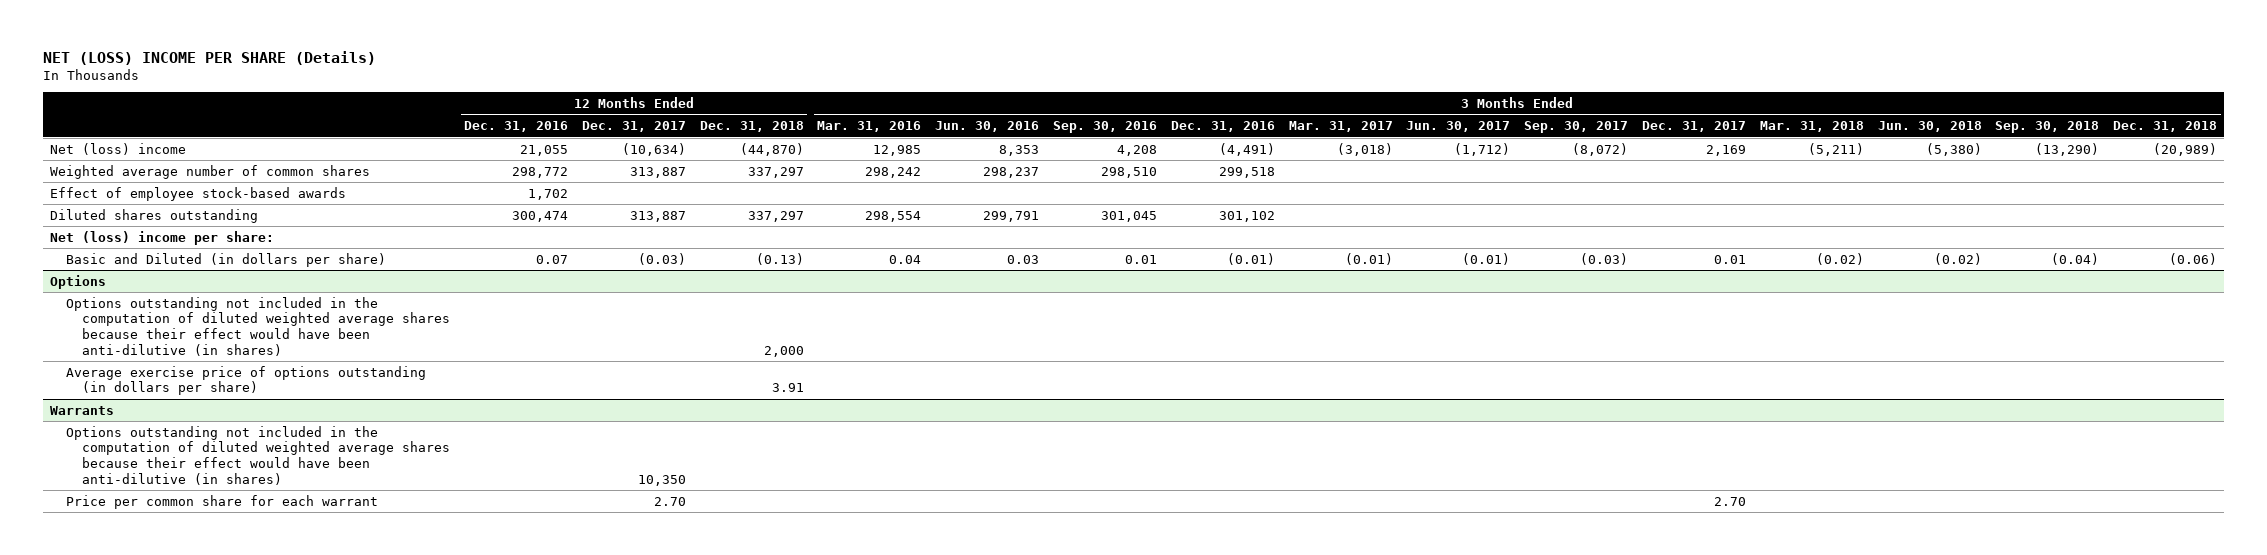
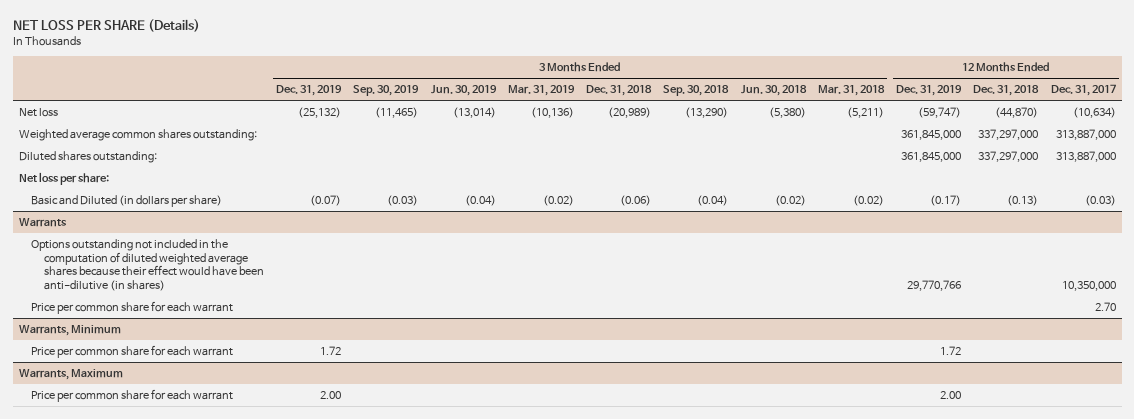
[43,50,377,65] NET (LOSS) INCOME PER SHARE (Details) -> [12,19,200,33] NET LOSS PER SHARE (Details)
[464,121,569,133] Dec. 31, 2016 -> none
[817,121,922,133] Mar. 31, 2016 -> none
[935,121,1040,133] Jun. 30, 2016 -> none
[1053,121,1158,134] Sep. 30, 2016 -> none
[1170,121,1275,133] Dec. 31, 2016 -> none
[1288,121,1393,133] Mar. 31, 2017 -> none
[1406,121,1511,133] Jun. 30, 2017 -> none
[1524,121,1629,134] Sep. 30, 2017 -> none
[1641,121,1746,133] Dec. 31, 2017 -> none
none -> [276,85,343,97] Dec. 31, 2019
none -> [353,85,420,97] Sep. 30, 2019
none -> [430,85,497,97] Jun. 30, 2019
none -> [507,85,575,97] Mar. 31, 2019
none -> [896,85,963,97] Dec. 31, 2019
[50,186,347,201] Effect of employee stock-based awards -> none
[50,142,187,155] Net (loss) income -> [18,108,58,118] Net loss
[50,164,371,179] Weighted average number of common shares -> [18,129,257,142] Weighted average common shares outstanding:
[629,166,686,178] 313,887 -> [1055,129,1116,141] 313,887,000
[747,166,804,178] 337,297 -> [978,129,1039,141] 337,297,000
[50,208,259,223] Diluted shares outstanding -> [18,151,157,164] Diluted shares outstanding:
[629,210,686,222] 313,887 -> [1055,151,1116,163] 313,887,000
[747,210,804,222] 337,297 -> [978,151,1039,163] 337,297,000
[50,230,275,245] Net (loss) income per share: -> [18,172,109,186] Net loss per share:
[50,274,107,289] Options -> none
[66,296,451,356] Options outstanding not included in the computation of diluted weighted average shares because their effect would have been anti-dilutive (in shares) -> none
[66,365,427,396] Average exercise price of options outstanding (in dollars per share) -> none
[637,474,686,486] 10,350 -> [1061,280,1116,291] 10,350,000
none -> [18,325,121,337] Warrants, Minimum
none -> [31,345,234,359] Price per common share for each warrant
none -> [18,369,123,381] Warrants, Maximum
none -> [31,389,234,403] Price per common share for each warrant

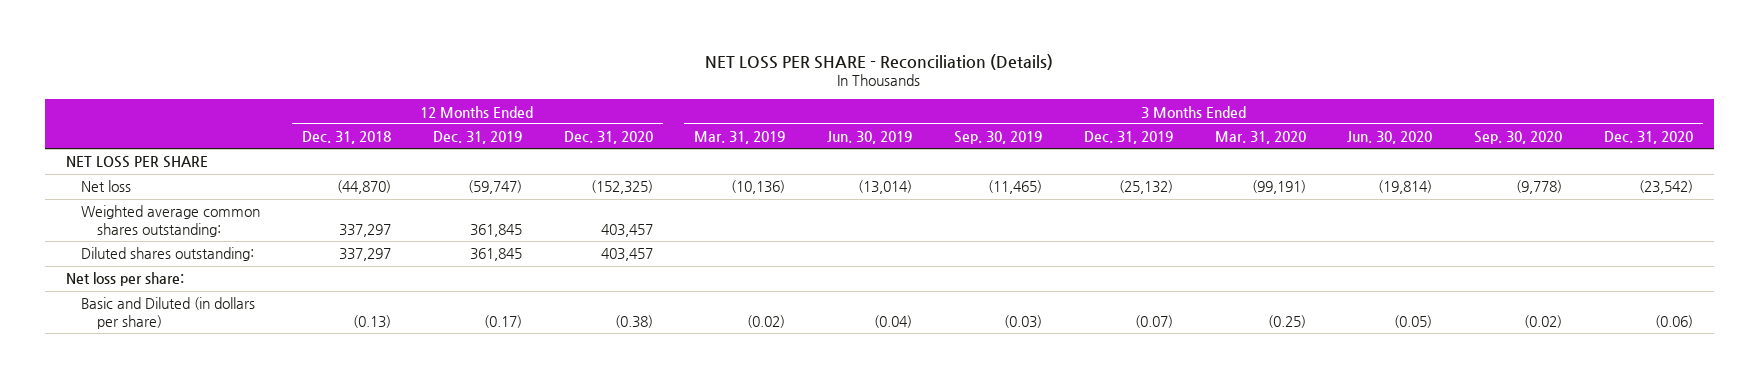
[12,19,200,33] NET LOSS PER SHARE (Details) -> [705,53,1054,70] NET LOSS PER SHARE - Reconciliation (Details)
[586,85,653,97] Dec. 31, 2018 -> none
[663,85,730,97] Sep. 30, 2018 -> none
[740,85,807,97] Jun. 30, 2018 -> none
[817,85,885,97] Mar. 31, 2018 -> none
[1050,84,1116,97] Dec. 31, 2017 -> none
none -> [563,131,653,145] Dec. 31, 2020
none -> [1214,131,1306,145] Mar. 31, 2020
none -> [1347,131,1433,145] Jun. 30, 2020
none -> [1474,131,1563,145] Sep. 30, 2020
none -> [1603,131,1693,145] Dec. 31, 2020
none -> [65,156,208,169] NET LOSS PER SHARE
[901,130,962,141] 361,845,000 -> [469,223,522,237] 361,845
[978,129,1039,141] 337,297,000 -> [339,223,392,237] 337,297
[901,152,962,163] 361,845,000 -> [469,248,522,262] 361,845
[978,151,1039,163] 337,297,000 -> [339,248,392,262] 337,297
[18,218,67,228] Warrants -> none
[31,239,264,291] Options outstanding not included in the computation of diluted weighted average shares because their effect would have been anti-dilutive (in shares) -> none
[31,301,234,315] Price per common share for each warrant -> none
[18,325,121,337] Warrants, Minimum -> none
[31,345,234,359] Price per common share for each warrant -> none
[18,369,123,381] Warrants, Maximum -> none
[31,389,234,403] Price per common share for each warrant -> none

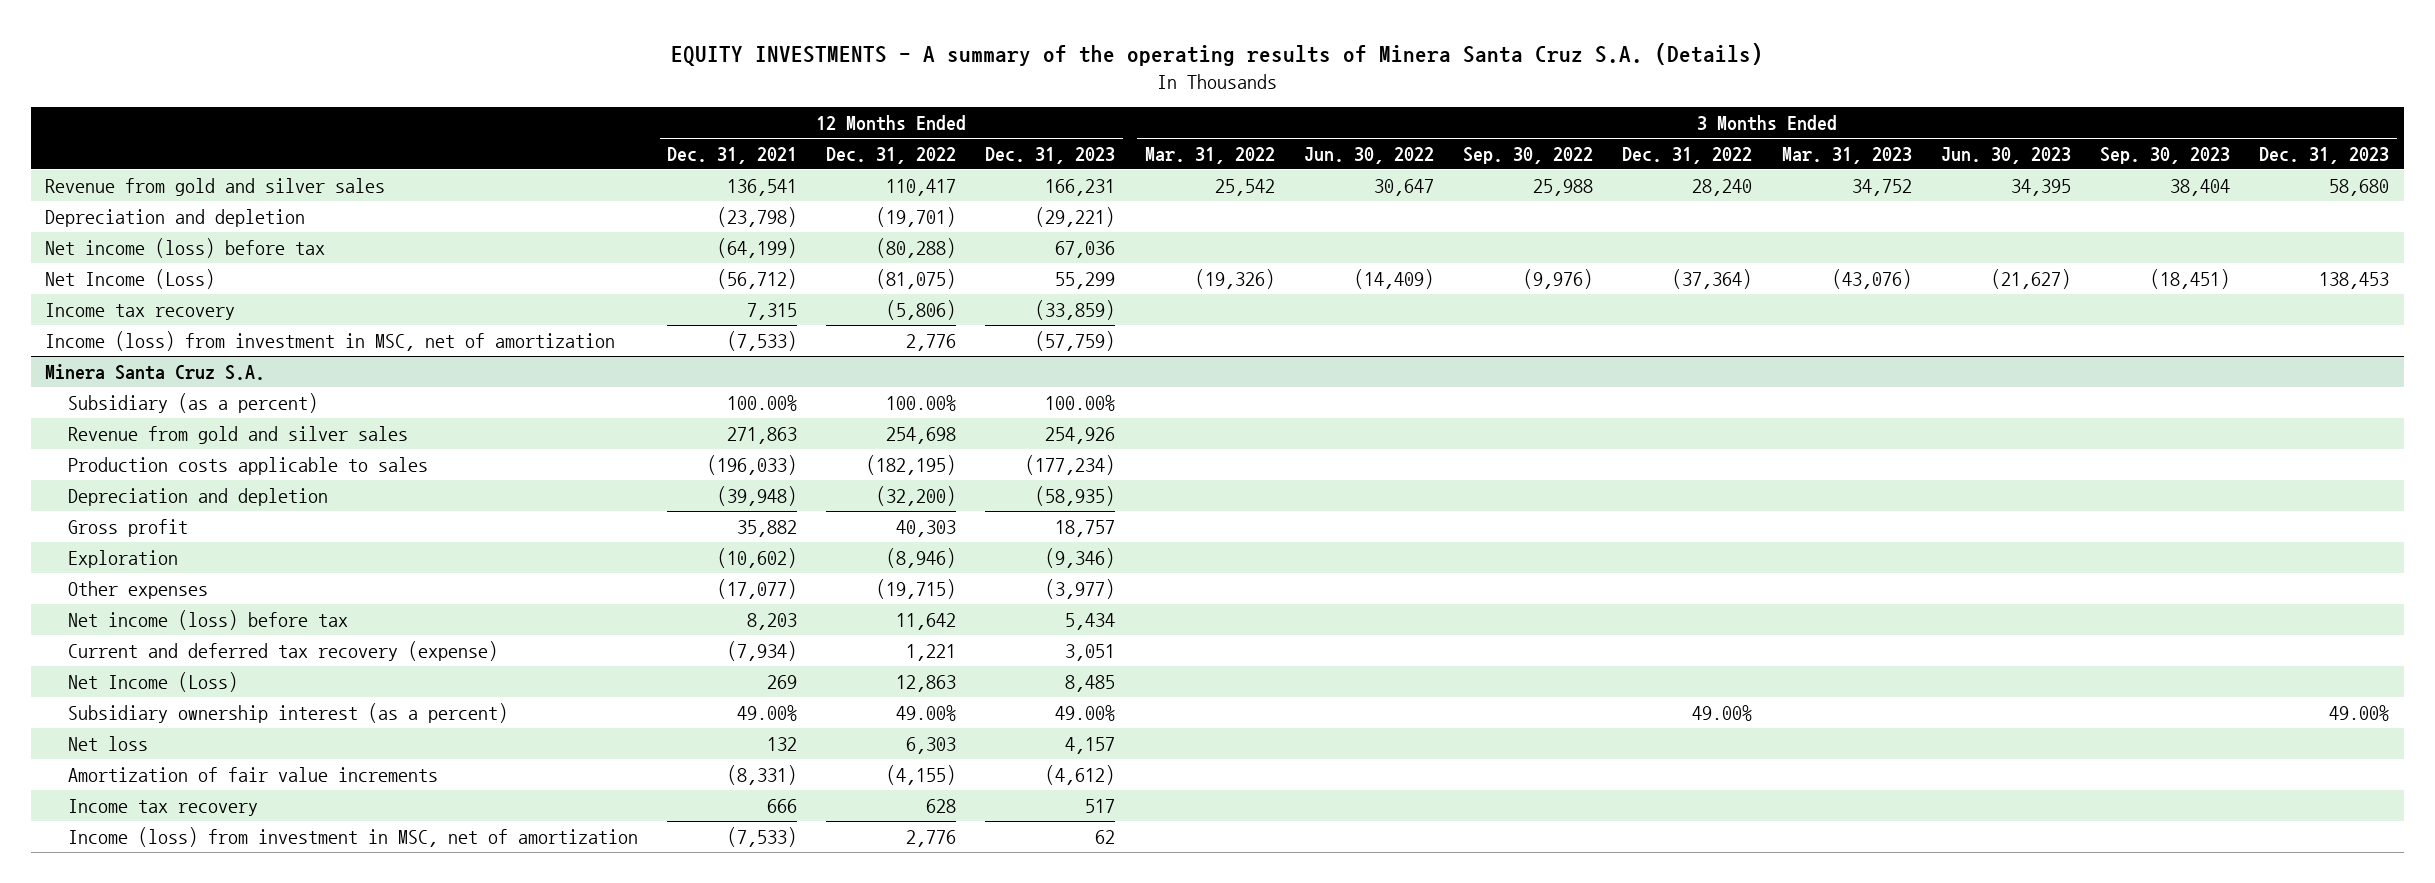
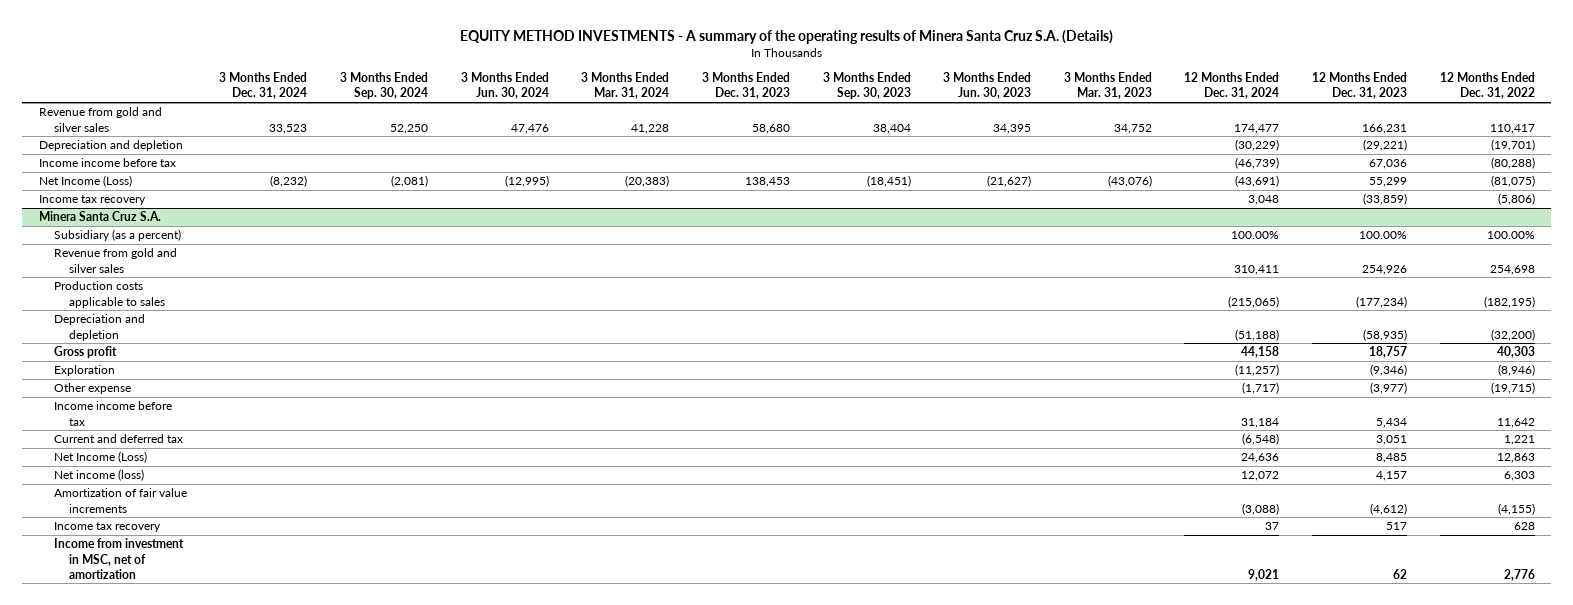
[671,43,1764,67] EQUITY INVESTMENTS - A summary of the operating results of Minera Santa Cruz S.A. (Details) -> [459,29,1113,44] EQUITY METHOD INVESTMENTS - A summary of the operating results of Minera Santa Cruz S.A. (Details)
[666,146,797,164] Dec. 31, 2021 -> none
[1144,146,1275,164] Mar. 31, 2022 -> none
[1303,146,1434,164] Jun. 30, 2022 -> none
[1463,146,1594,164] Sep. 30, 2022 -> none
[1622,146,1753,164] Dec. 31, 2022 -> none
none -> [219,72,308,100] 3 Months Ended Dec. 31, 2024
none -> [340,72,429,100] 3 Months Ended Sep. 30, 2024
none -> [460,72,549,100] 3 Months Ended Jun. 30, 2024
none -> [581,72,670,100] 3 Months Ended Mar. 31, 2024
none -> [1184,72,1280,100] 12 Months Ended Dec. 31, 2024
[45,237,326,258] Net income (loss) before tax -> [38,158,176,168] Income income before tax
[45,330,616,351] Income (loss) from investment in MSC, net of amortization -> none
[67,580,208,599] Other expenses -> [53,383,131,395] Other expense
[67,609,348,630] Net income (loss) before tax -> [53,401,172,426] Income income before tax
[67,640,498,661] Current and deferred tax recovery (expense) -> [53,434,183,444] Current and deferred tax
[67,702,508,723] Subsidiary ownership interest (as a percent) -> none
[67,735,148,751] Net loss -> [53,469,144,482] Net income (loss)
[67,826,638,847] Income (loss) from investment in MSC, net of amortization -> [53,538,184,579] Income from investment in MSC, net of amortization

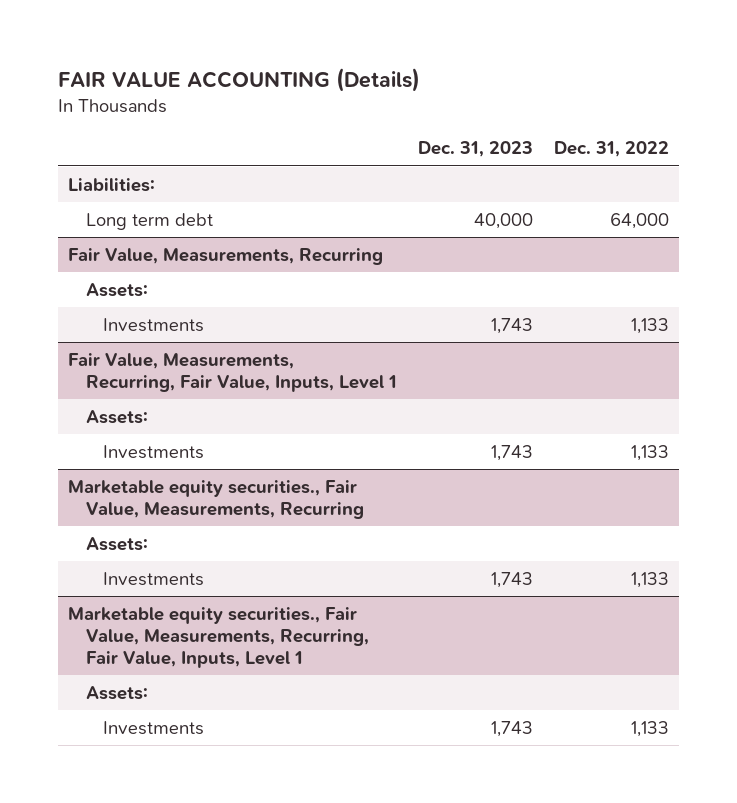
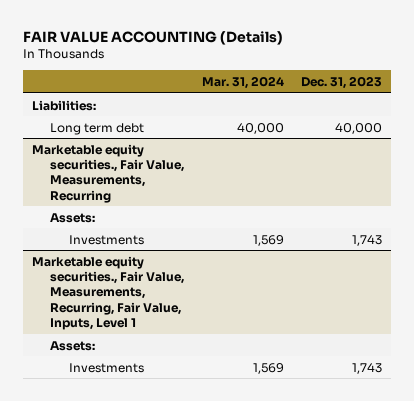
[553,141,669,158] Dec. 31, 2022 -> none
none -> [201,75,284,89] Mar. 31, 2024
[68,247,384,265] Fair Value, Measurements, Recurring -> none
[85,282,148,297] Assets: -> none
[103,317,205,332] Investments -> none
[68,352,397,392] Fair Value, Measurements, Recurring, Fair Value, Inputs, Level 1 -> none
[85,409,148,424] Assets: -> none
[103,444,205,459] Investments -> none

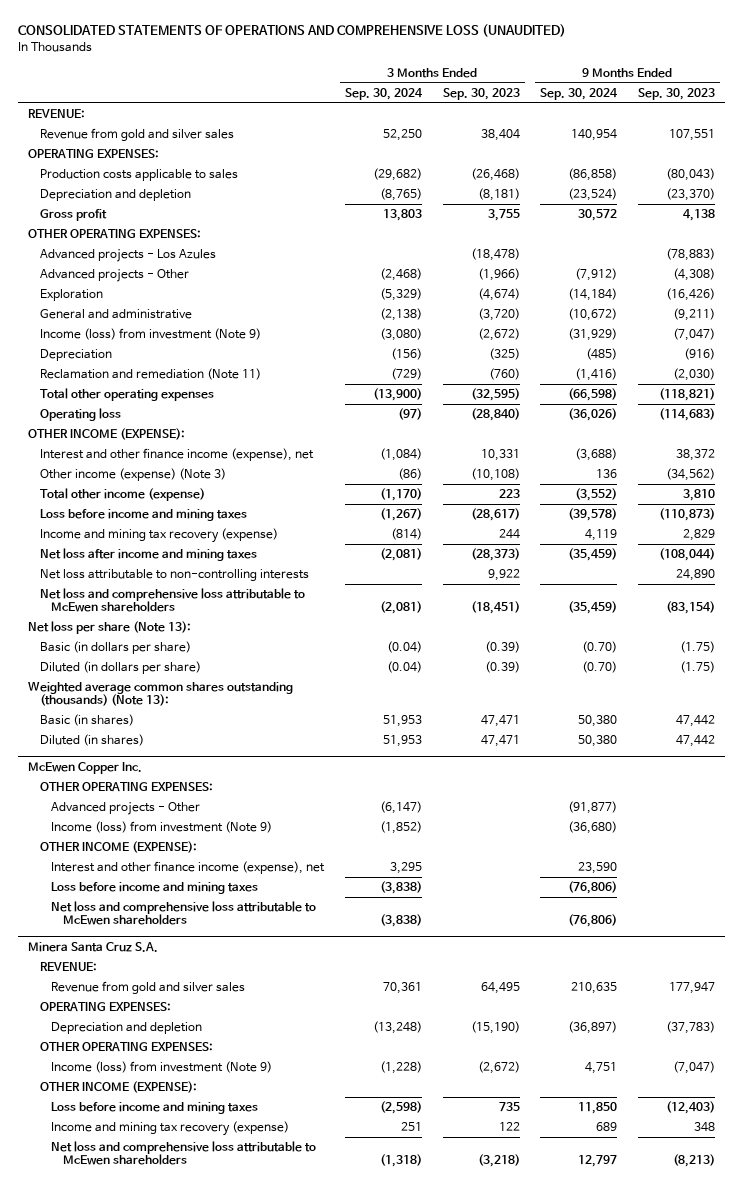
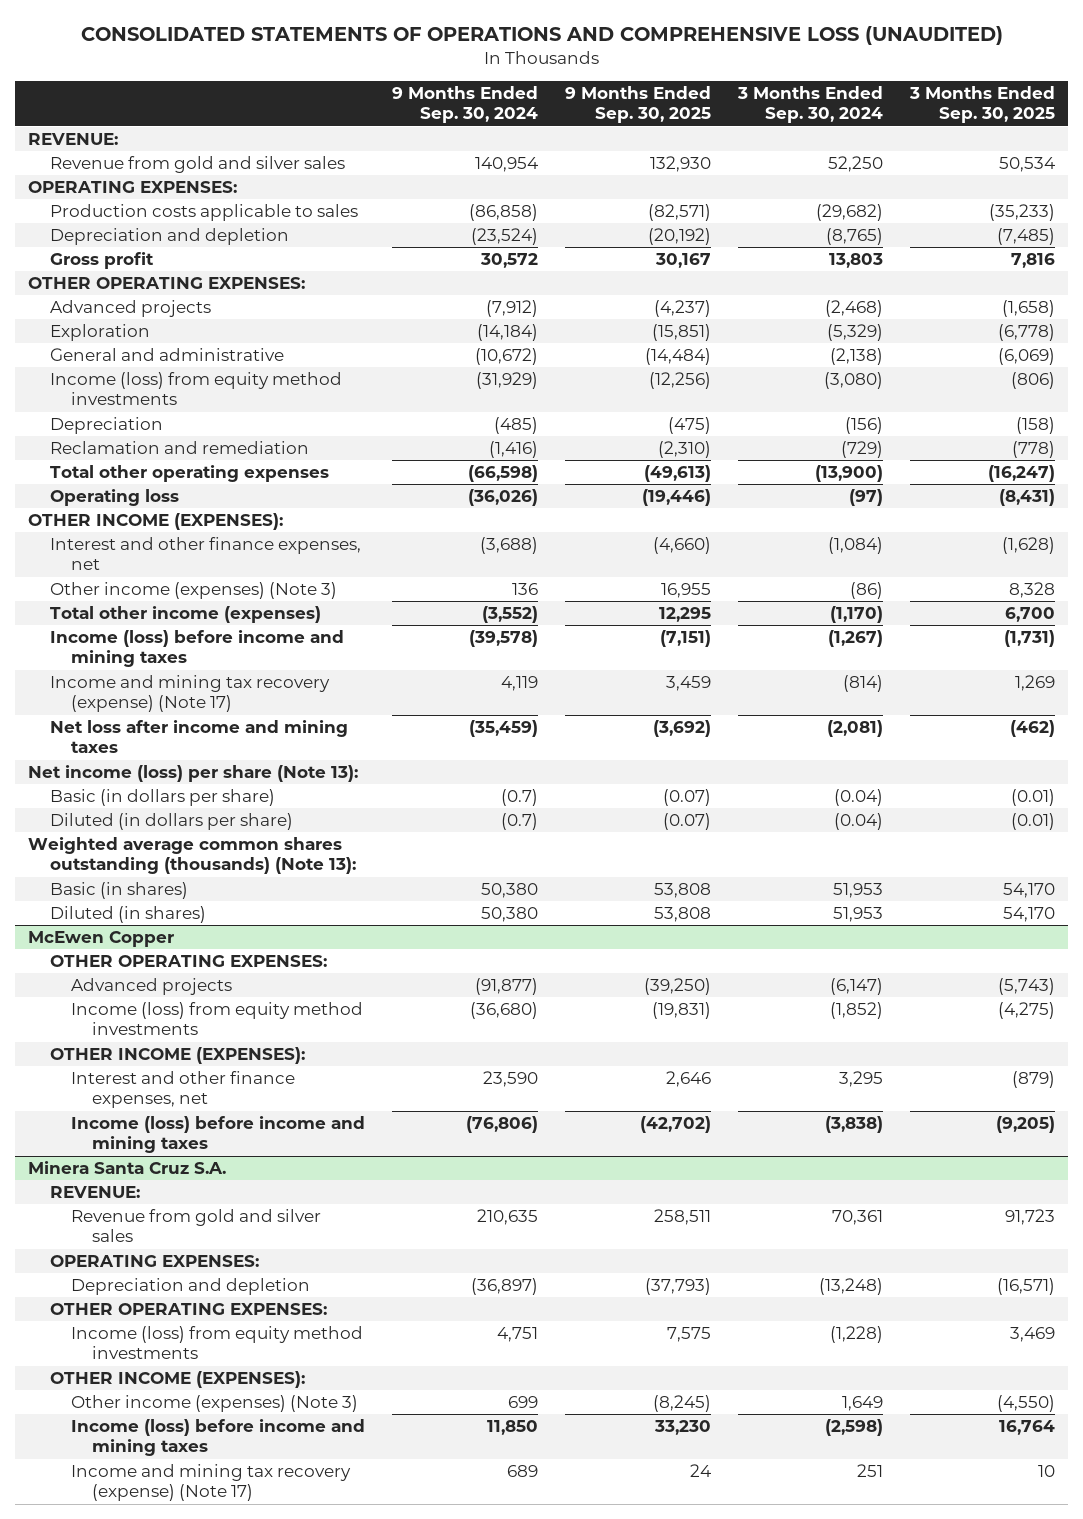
[442,87,520,100] Sep. 30, 2023 -> none
[637,87,715,100] Sep. 30, 2023 -> none
none -> [564,86,711,124] 9 Months Ended Sep. 30, 2025
none -> [908,86,1055,124] 3 Months Ended Sep. 30, 2025
[39,249,216,263] Advanced projects - Los Azules -> none
[39,269,189,283] Advanced projects - Other -> [49,300,211,318] Advanced projects
[39,328,261,341] Income (loss) from investment (Note 9) -> [49,372,342,406] Income (loss) from equity method investments
[39,368,261,381] Reclamation and remediation (Note 11) -> [49,441,309,455] Reclamation and remediation
[27,428,185,441] OTHER INCOME (EXPENSE): -> [28,513,284,531] OTHER INCOME (EXPENSES):
[39,448,314,462] Interest and other finance income (expense), net -> [49,537,361,571] Interest and other finance expenses, net
[39,468,226,482] Other income (expense) (Note 3) -> [49,582,337,600] Other income (expenses) (Note 3)
[39,488,205,502] Total other income (expense) -> [49,606,321,624] Total other income (expenses)
[39,509,247,522] Loss before income and mining taxes -> [49,630,344,668] Income (loss) before income and mining taxes
[39,528,278,544] Income and mining tax recovery (expense) -> [49,675,330,713] Income and mining tax recovery (expense) (Note 17)
[39,569,309,582] Net loss attributable to non-controlling interests -> none
[39,588,305,613] Net loss and comprehensive loss attributable to McEwen shareholders -> none
[27,621,191,635] Net loss per share (Note 13): -> [28,765,359,783] Net income (loss) per share (Note 13):
[582,641,618,654] (0.70) -> [500,789,538,807] (0.7)
[582,661,618,674] (0.70) -> [500,813,538,831] (0.7)
[27,761,142,774] McEwen Copper Inc. -> [28,931,175,948] McEwen Copper
[51,901,317,926] Net loss and comprehensive loss attributable to McEwen shareholders -> none
[51,802,201,816] Advanced projects - Other -> [70,978,232,996] Advanced projects
[51,821,273,834] Income (loss) from investment (Note 9) -> [70,1002,363,1036] Income (loss) from equity method investments
[39,841,197,854] OTHER INCOME (EXPENSE): -> [49,1047,305,1065] OTHER INCOME (EXPENSES):
[51,861,326,875] Interest and other finance income (expense), net -> [70,1071,295,1109] Interest and other finance expenses, net
[51,882,259,895] Loss before income and mining taxes -> [70,1116,365,1154] Income (loss) before income and mining taxes
[51,1141,317,1166] Net loss and comprehensive loss attributable to McEwen shareholders -> none
[51,1061,273,1074] Income (loss) from investment (Note 9) -> [70,1326,363,1360] Income (loss) from equity method investments
[39,1081,197,1094] OTHER INCOME (EXPENSE): -> [49,1371,305,1389] OTHER INCOME (EXPENSES):
none -> [70,1395,358,1413] Other income (expenses) (Note 3)
[51,1102,259,1115] Loss before income and mining taxes -> [70,1419,365,1457] Income (loss) before income and mining taxes
[51,1121,290,1137] Income and mining tax recovery (expense) -> [70,1464,351,1502] Income and mining tax recovery (expense) (Note 17)

